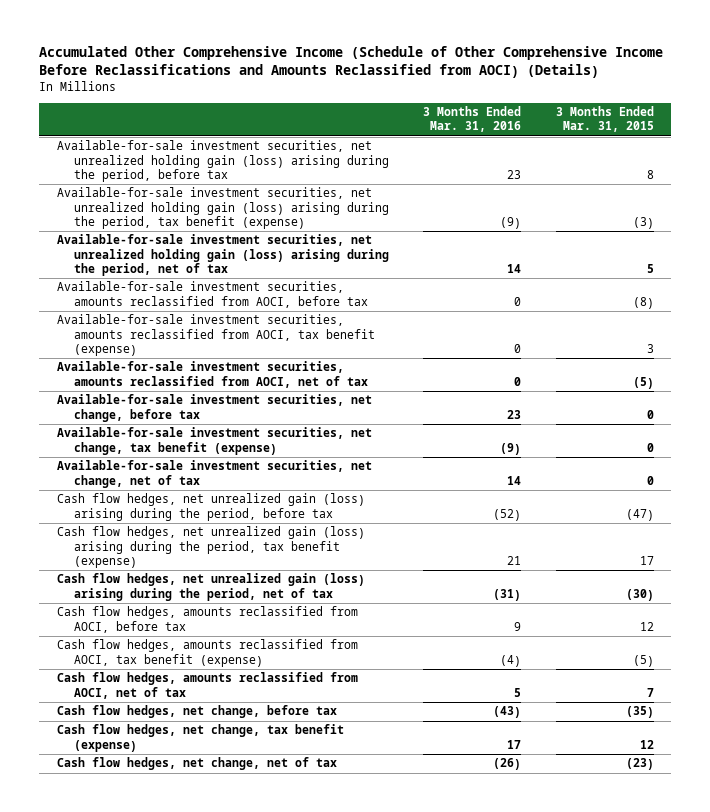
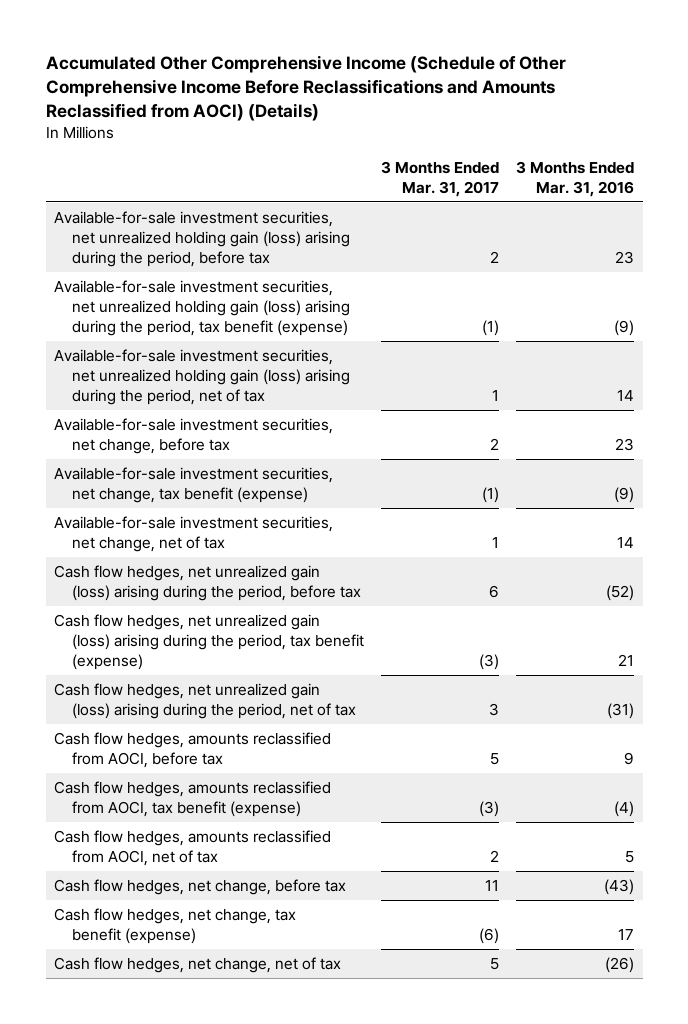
[555,106,654,133] 3 Months Ended Mar. 31, 2015 -> none
none -> [381,160,500,197] 3 Months Ended Mar. 31, 2017
[56,281,368,308] Available-for-sale investment securities, amounts reclassified from AOCI, before tax -> none
[56,314,375,356] Available-for-sale investment securities, amounts reclassified from AOCI, tax benefit (expense) -> none
[56,361,368,388] Available-for-sale investment securities, amounts reclassified from AOCI, net of tax -> none

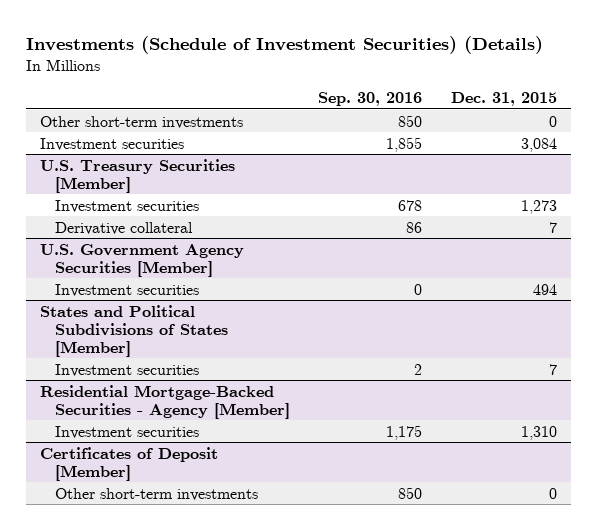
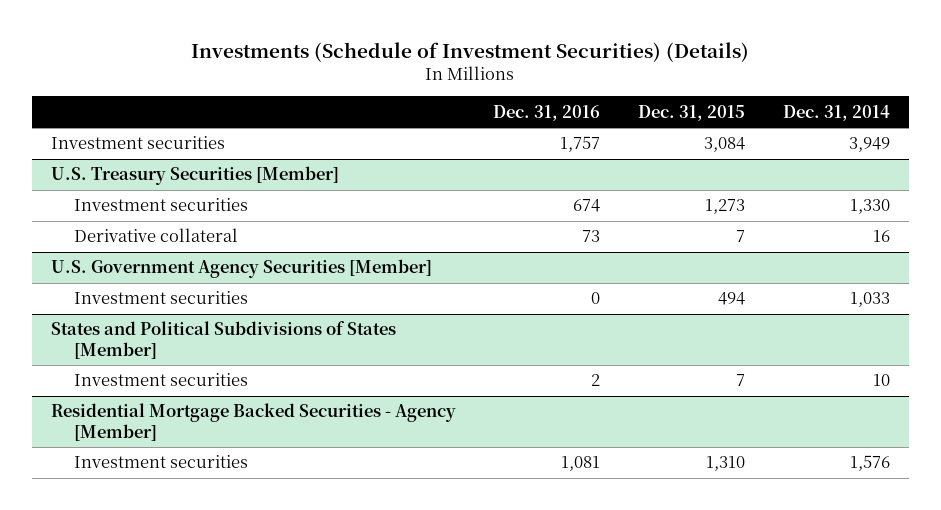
[318,91,423,106] Sep. 30, 2016 -> none
none -> [493,104,601,121] Dec. 31, 2016
none -> [782,104,890,121] Dec. 31, 2014
[39,115,243,129] Other short-term investments -> none
[39,384,291,419] Residential Mortgage-Backed Securities - Agency [Member] -> [50,403,456,441] Residential Mortgage Backed Securities - Agency [Member]
[39,446,218,481] Certificates of Deposit [Member] -> none
[55,487,259,501] Other short-term investments -> none

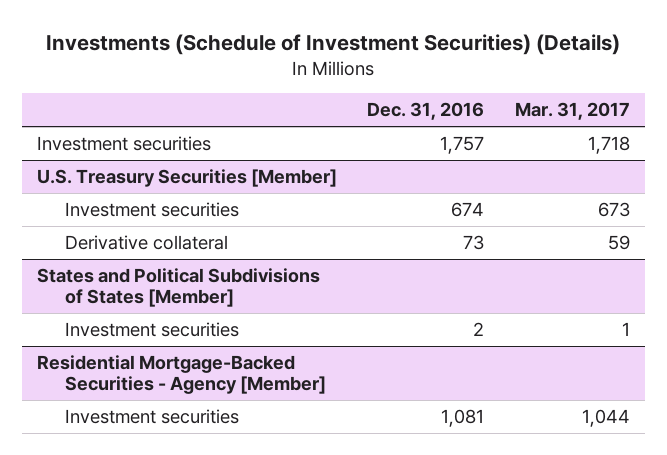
[638,104,746,121] Dec. 31, 2015 -> none
[782,104,890,121] Dec. 31, 2014 -> none
none -> [514,102,630,121] Mar. 31, 2017
[50,259,432,279] U.S. Government Agency Securities [Member] -> none
[74,291,249,305] Investment securities -> none
[50,403,456,441] Residential Mortgage Backed Securities - Agency [Member] -> [36,355,326,395] Residential Mortgage-Backed Securities - Agency [Member]

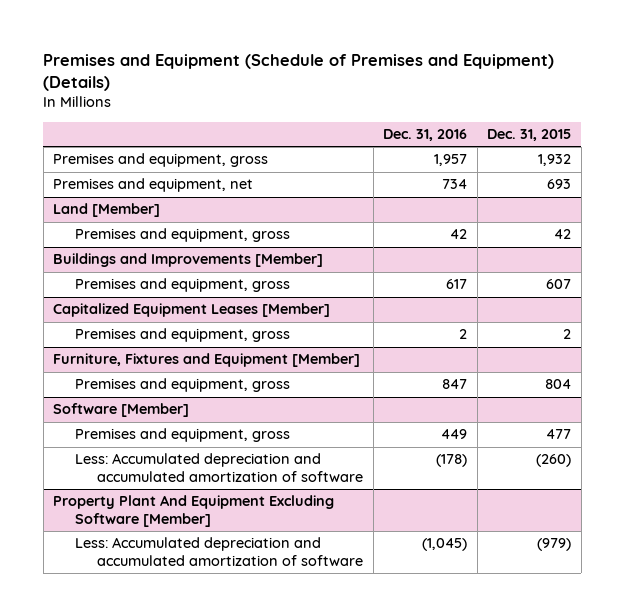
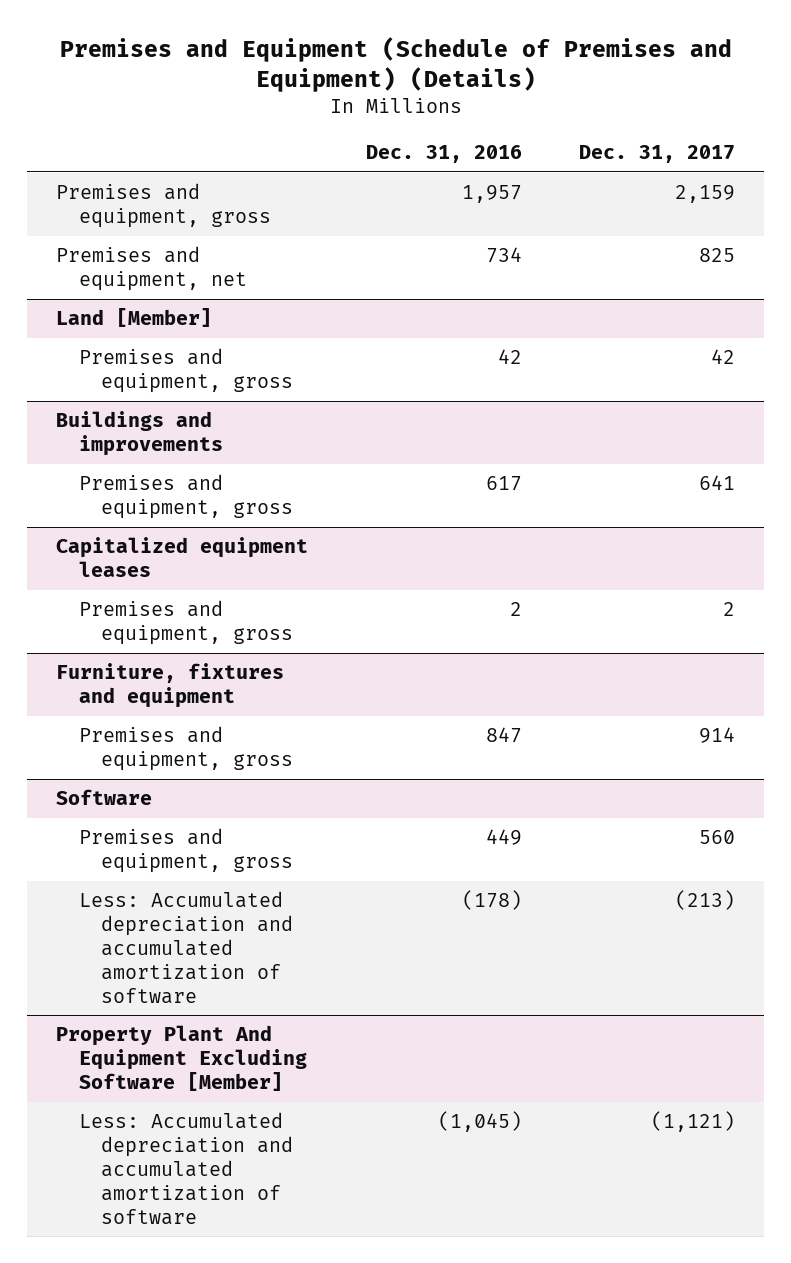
[487,129,572,142] Dec. 31, 2015 -> none
none -> [579,145,736,164] Dec. 31, 2017
[53,253,324,268] Buildings and Improvements [Member] -> [55,411,223,457] Buildings and improvements
[53,303,331,318] Capitalized Equipment Leases [Member] -> [55,537,308,578] Capitalized equipment leases
[53,353,361,368] Furniture, Fixtures and Equipment [Member] -> [55,663,284,709] Furniture, fixtures and equipment
[53,403,190,418] Software [Member] -> [55,789,152,806] Software

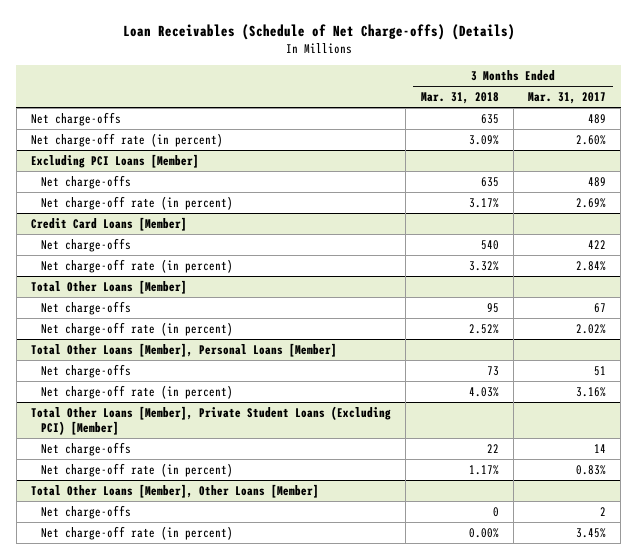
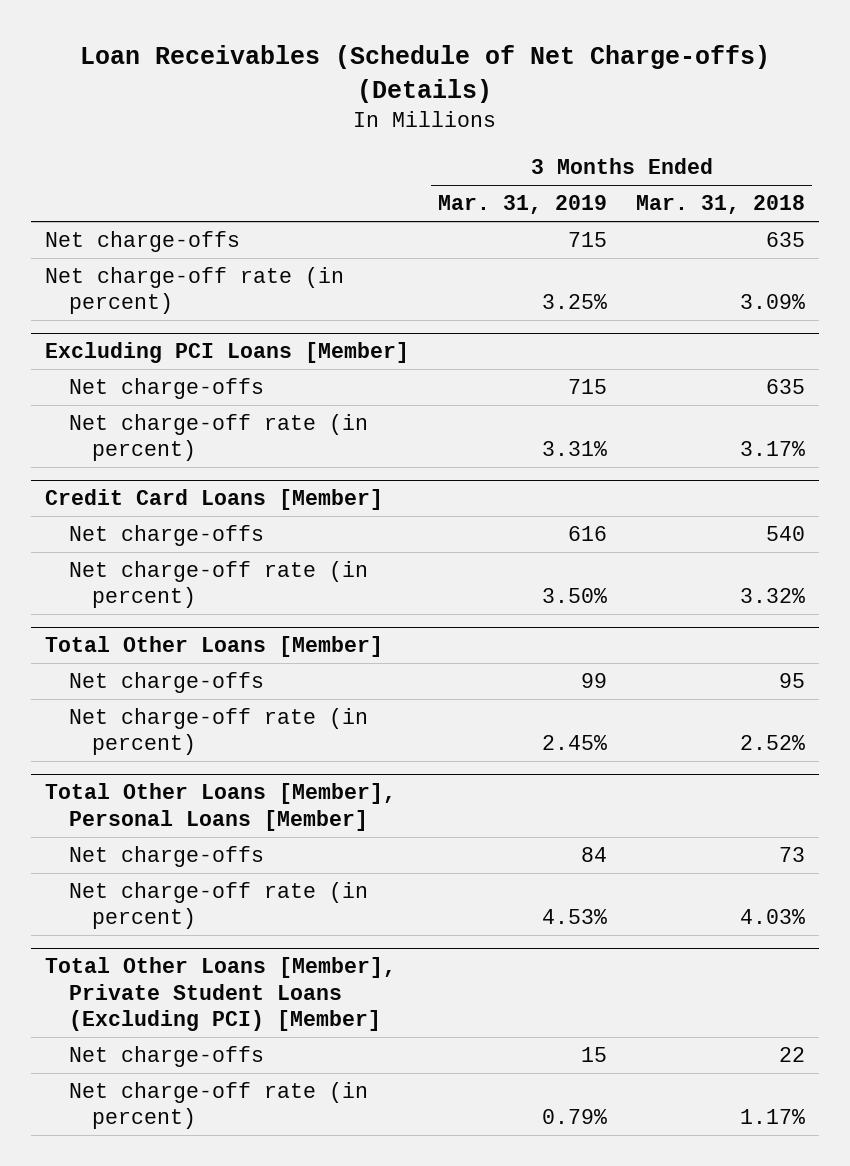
[528,91,607,104] Mar. 31, 2017 -> none
none -> [438,195,608,215] Mar. 31, 2019
[31,483,320,498] Total Other Loans [Member], Other Loans [Member] -> none
[41,504,132,519] Net charge-offs -> none
[41,525,234,540] Net charge-off rate (in percent) -> none

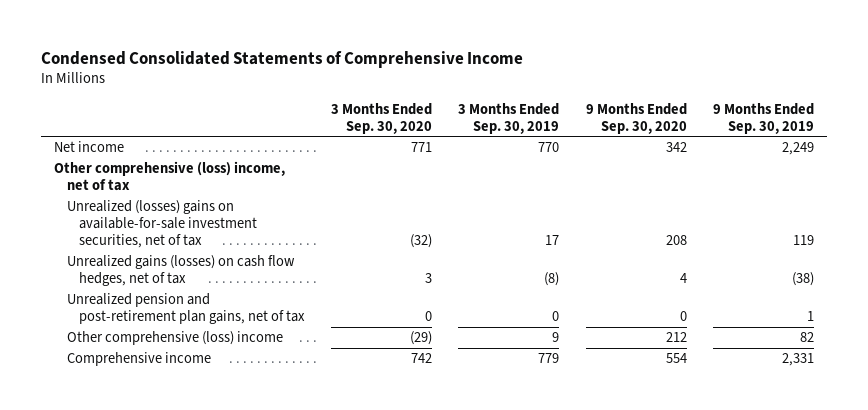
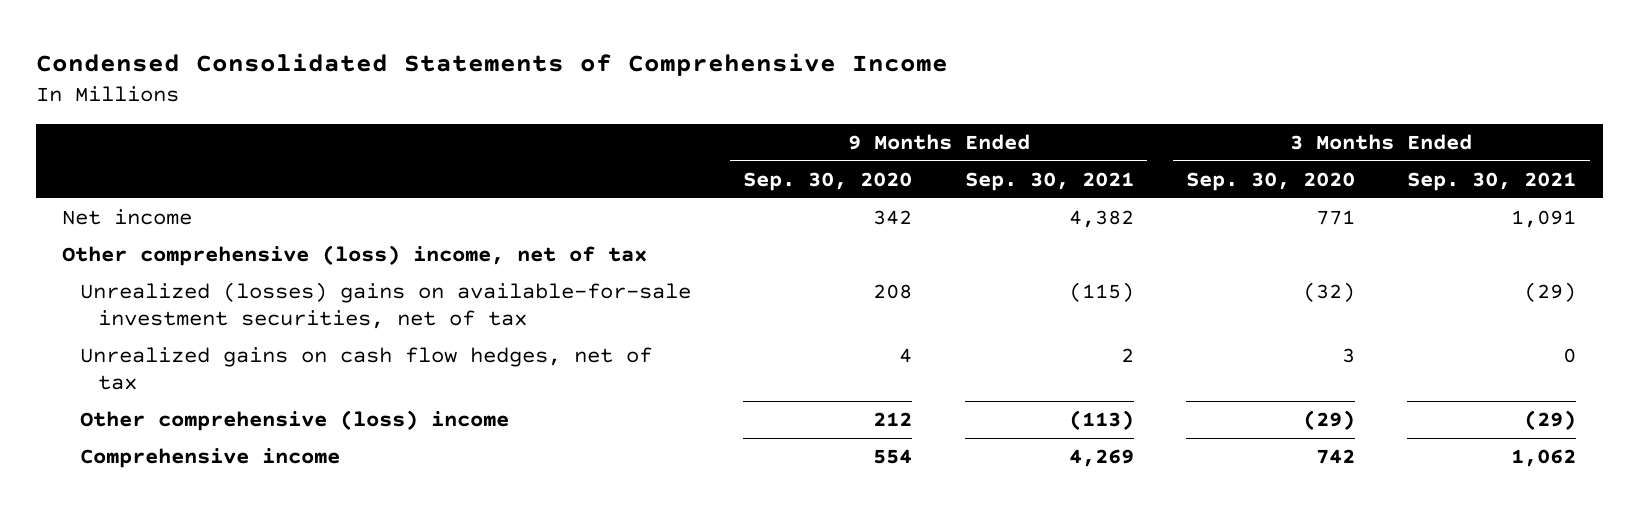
[458,102,560,134] 3 Months Ended Sep. 30, 2019 -> none
[713,102,815,134] 9 Months Ended Sep. 30, 2019 -> none
none -> [964,171,1134,191] Sep. 30, 2021
none -> [1407,171,1577,191] Sep. 30, 2021
[66,293,306,325] Unrealized pension and post-retirement plan gains, net of tax -> none
[66,255,295,287] Unrealized gains (losses) on cash flow hedges, net of tax -> [79,347,652,390] Unrealized gains on cash flow hedges, net of tax

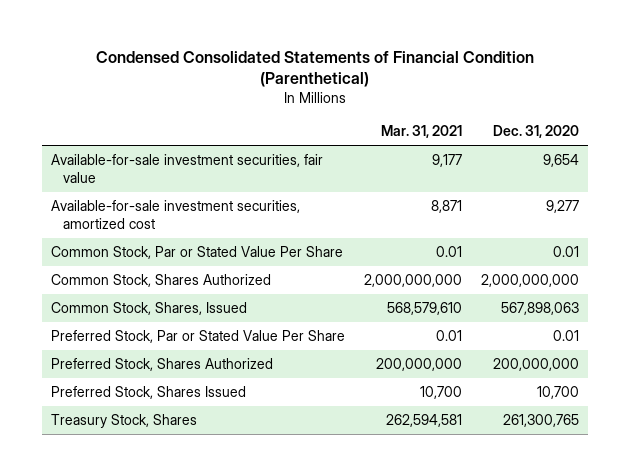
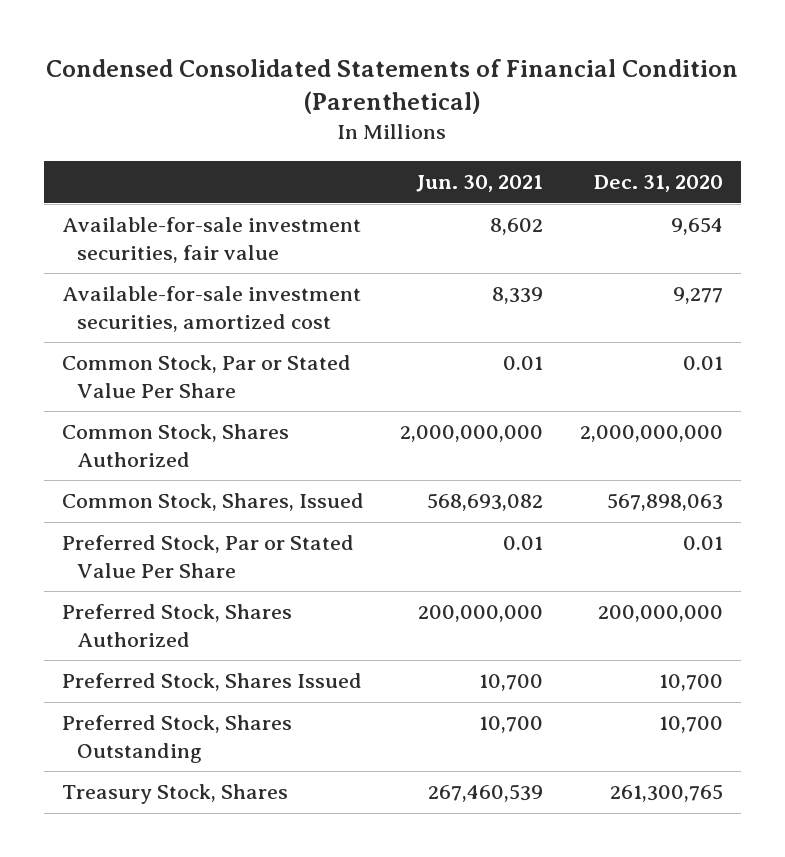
[380,124,462,138] Mar. 31, 2021 -> none
none -> [416,174,544,192] Jun. 30, 2021
none -> [61,715,292,763] Preferred Stock, Shares Outstanding

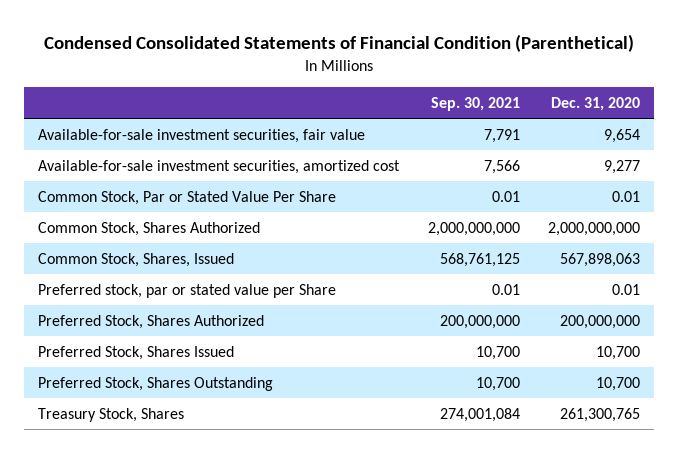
[416,174,544,192] Jun. 30, 2021 -> none
none -> [430,96,520,111] Sep. 30, 2021
[61,535,354,578] Preferred Stock, Par or Stated Value Per Share -> [38,283,337,298] Preferred stock, par or stated value per Share

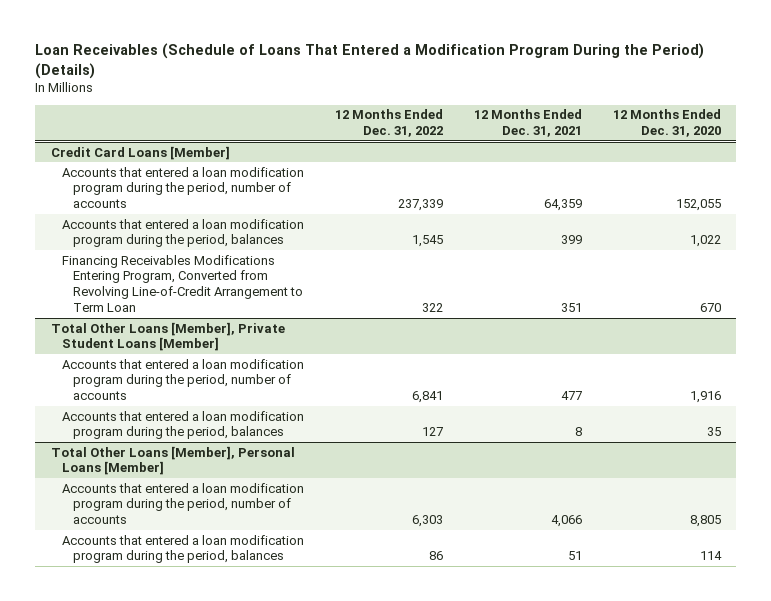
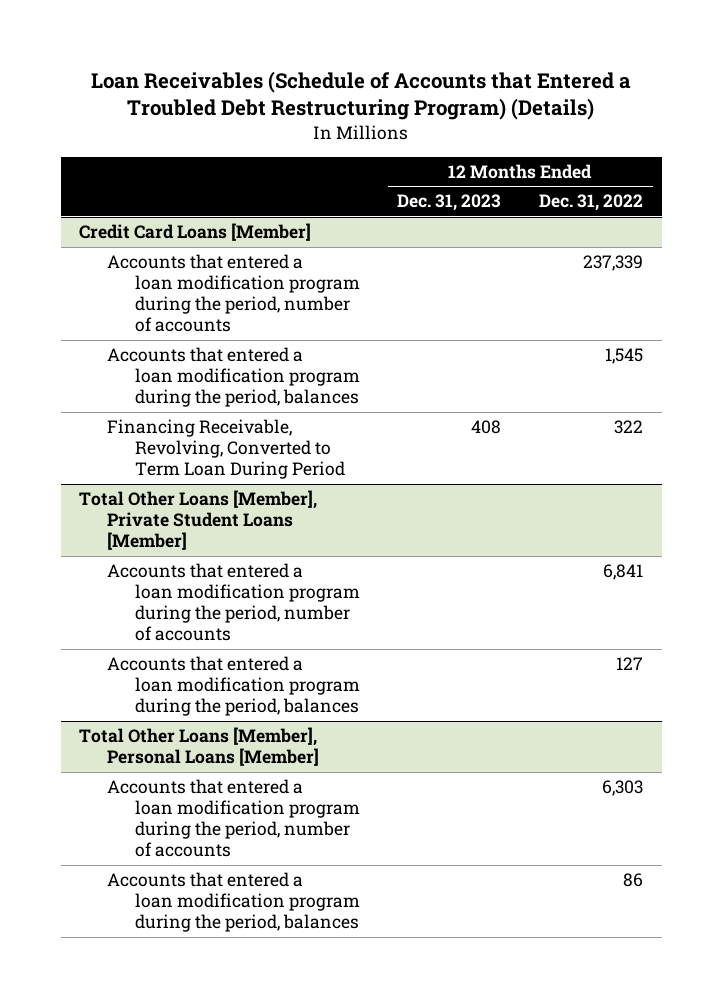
[35,42,705,79] Loan Receivables (Schedule of Loans That Entered a Modification Program During the Period) (Details) -> [91,70,632,121] Loan Receivables (Schedule of Accounts that Entered a Troubled Debt Restructuring Program) (Details)
[473,109,582,138] 12 Months Ended Dec. 31, 2021 -> none
[612,109,721,138] 12 Months Ended Dec. 31, 2020 -> none
none -> [397,194,502,212] Dec. 31, 2023
[61,254,303,312] Financing Receivables Modifications Entering Program, Converted from Revolving Line-of-Credit Arrangement to Term Loan -> [107,419,345,480] Financing Receivable, Revolving, Converted to Term Loan During Period

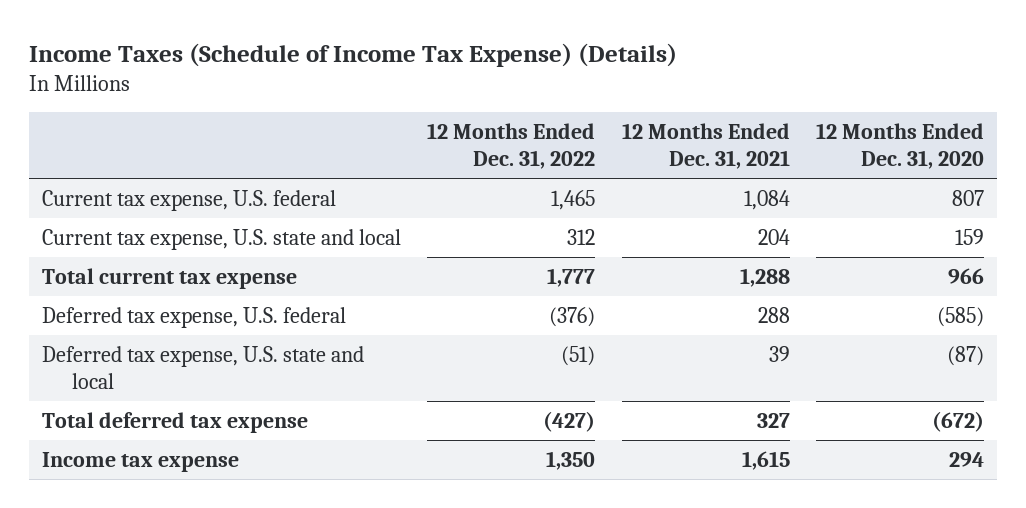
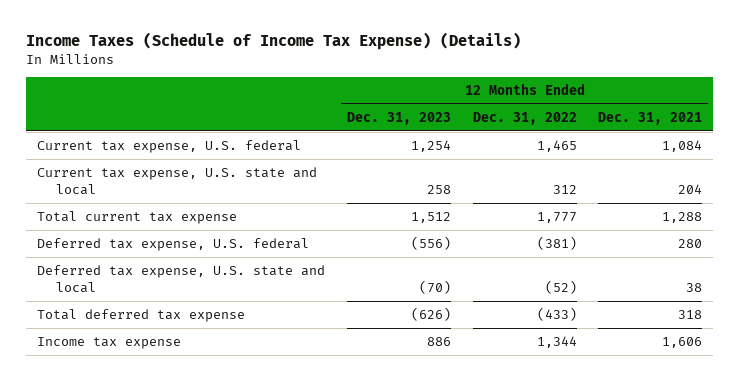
[816,122,985,169] 12 Months Ended Dec. 31, 2020 -> none
none -> [346,111,451,125] Dec. 31, 2023
[549,306,596,327] (376) -> [536,236,577,251] (381)
[757,306,790,323] 288 -> [678,239,703,249] 280
[561,345,596,366] (51) -> [544,279,577,294] (52)
[768,345,790,362] 39 -> [686,282,703,292] 38
[543,410,596,432] (427) -> [536,307,577,322] (433)
[756,412,790,428] 327 -> [678,310,703,320] 318
[546,450,596,470] 1,350 -> [536,336,577,349] 1,344
[741,450,790,470] 1,615 -> [662,337,703,349] 1,606

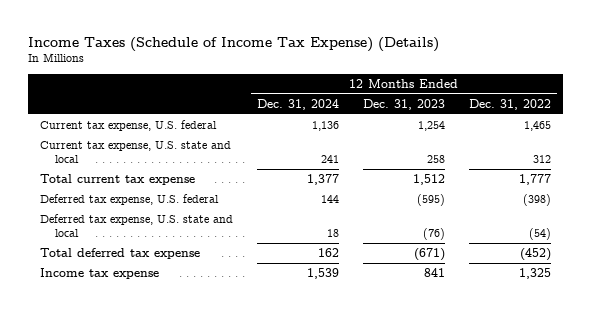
[598,111,703,125] Dec. 31, 2021 -> none
none -> [257,98,340,110] Dec. 31, 2024
[410,236,451,251] (556) -> [417,193,446,206] (595)
[536,236,577,251] (381) -> [523,193,552,206] (398)
[418,279,451,294] (70) -> [423,228,446,241] (76)
[544,279,577,294] (52) -> [529,228,552,241] (54)
[410,307,451,322] (626) -> [414,247,446,261] (671)
[536,307,577,322] (433) -> [520,247,552,261] (452)
[426,337,451,347] 886 -> [424,267,446,277] 841
[536,336,577,349] 1,344 -> [519,267,552,279] 1,325

